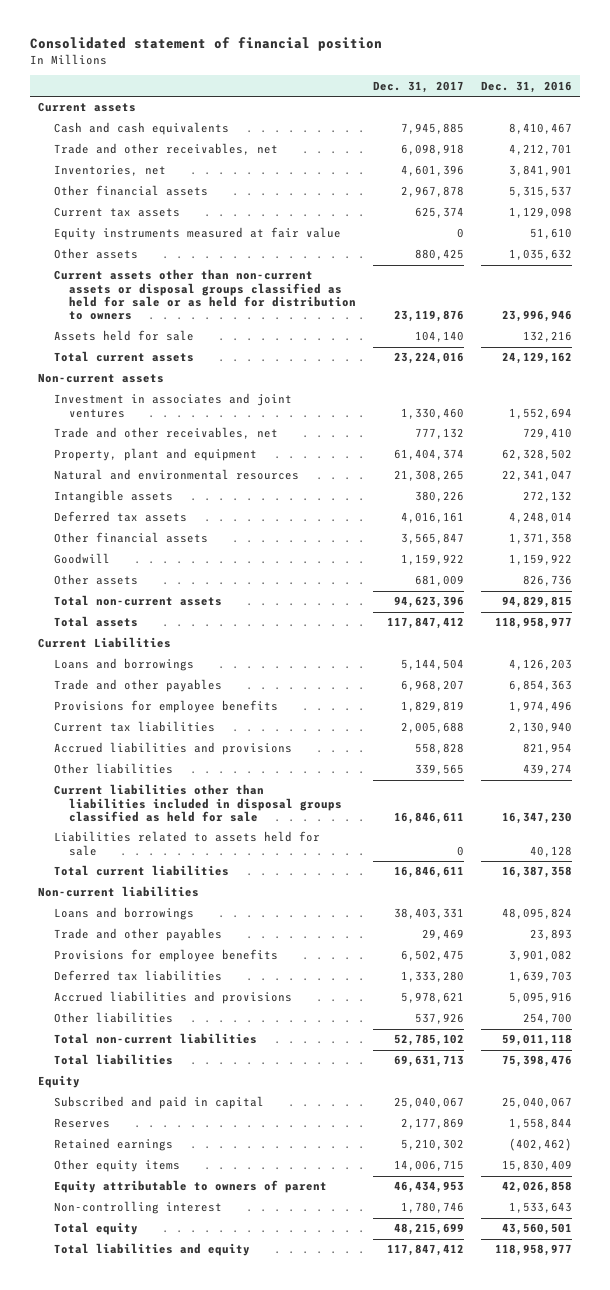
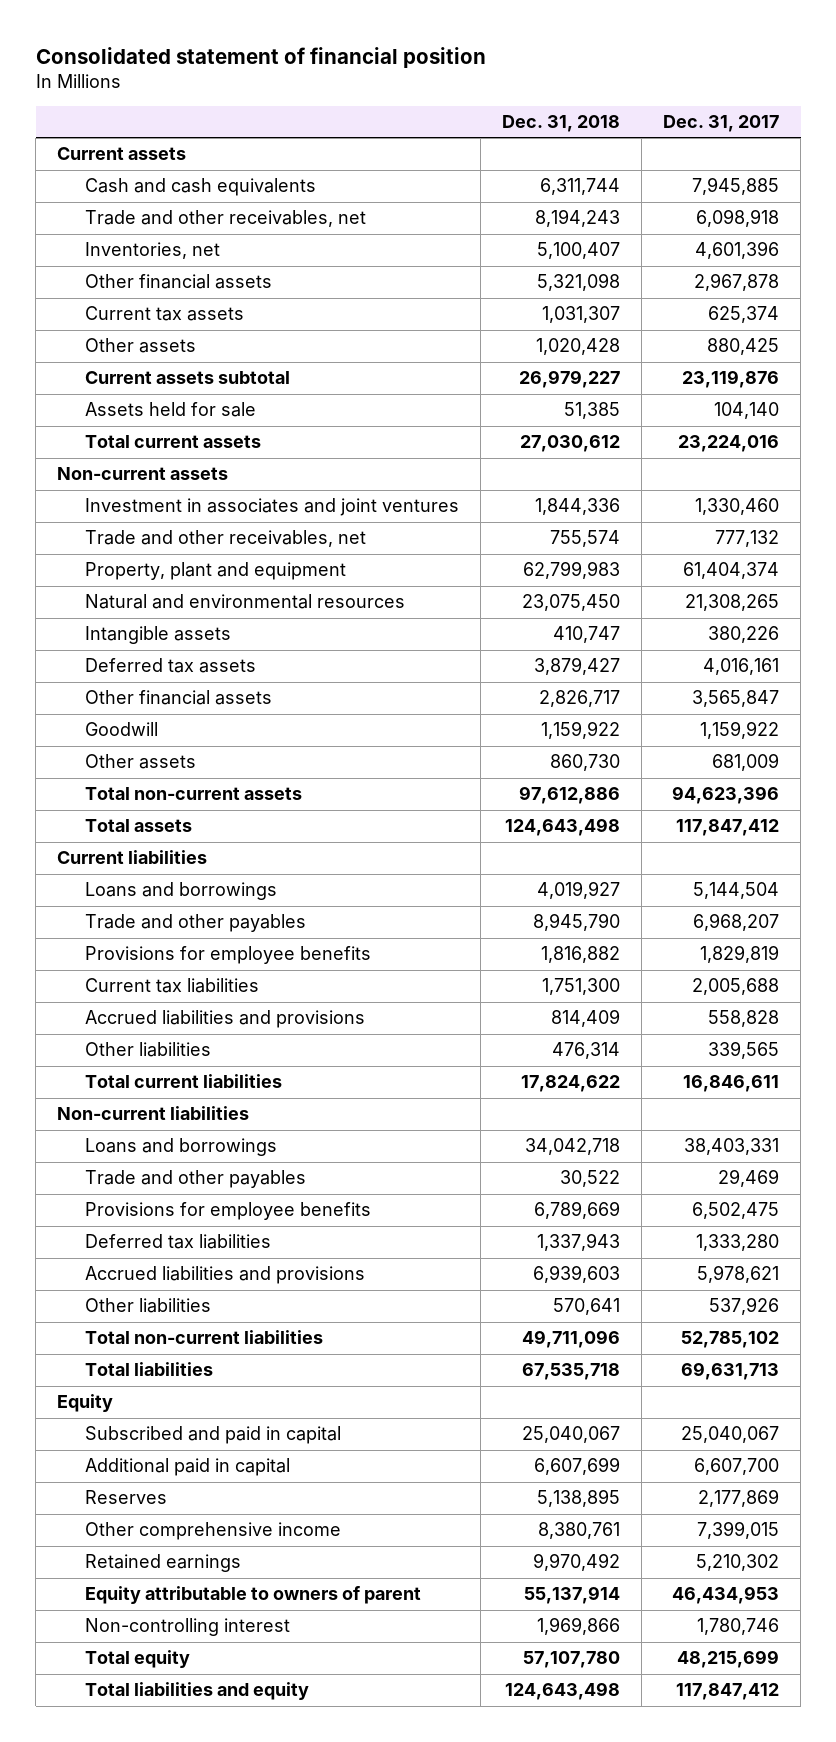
[480,80,572,93] Dec. 31, 2016 -> none
none -> [502,114,621,132] Dec. 31, 2018
[53,227,341,241] Equity instruments measured at fair value -> none
[53,269,357,321] Current assets other than non-current assets or disposal groups classified as held for sale or as held for distribution to owners -> [85,371,291,385] Current assets subtotal
[38,637,172,649] Current Liabilities -> [57,850,208,865] Current liabilities
[53,784,343,823] Current liabilities other than liabilities included in disposal groups classified as held for sale -> none
[53,831,320,856] Liabilities related to assets held for sale -> none
none -> [85,1458,291,1477] Additional paid in capital
none -> [85,1522,342,1541] Other comprehensive income
[53,1159,180,1173] Other equity items -> none

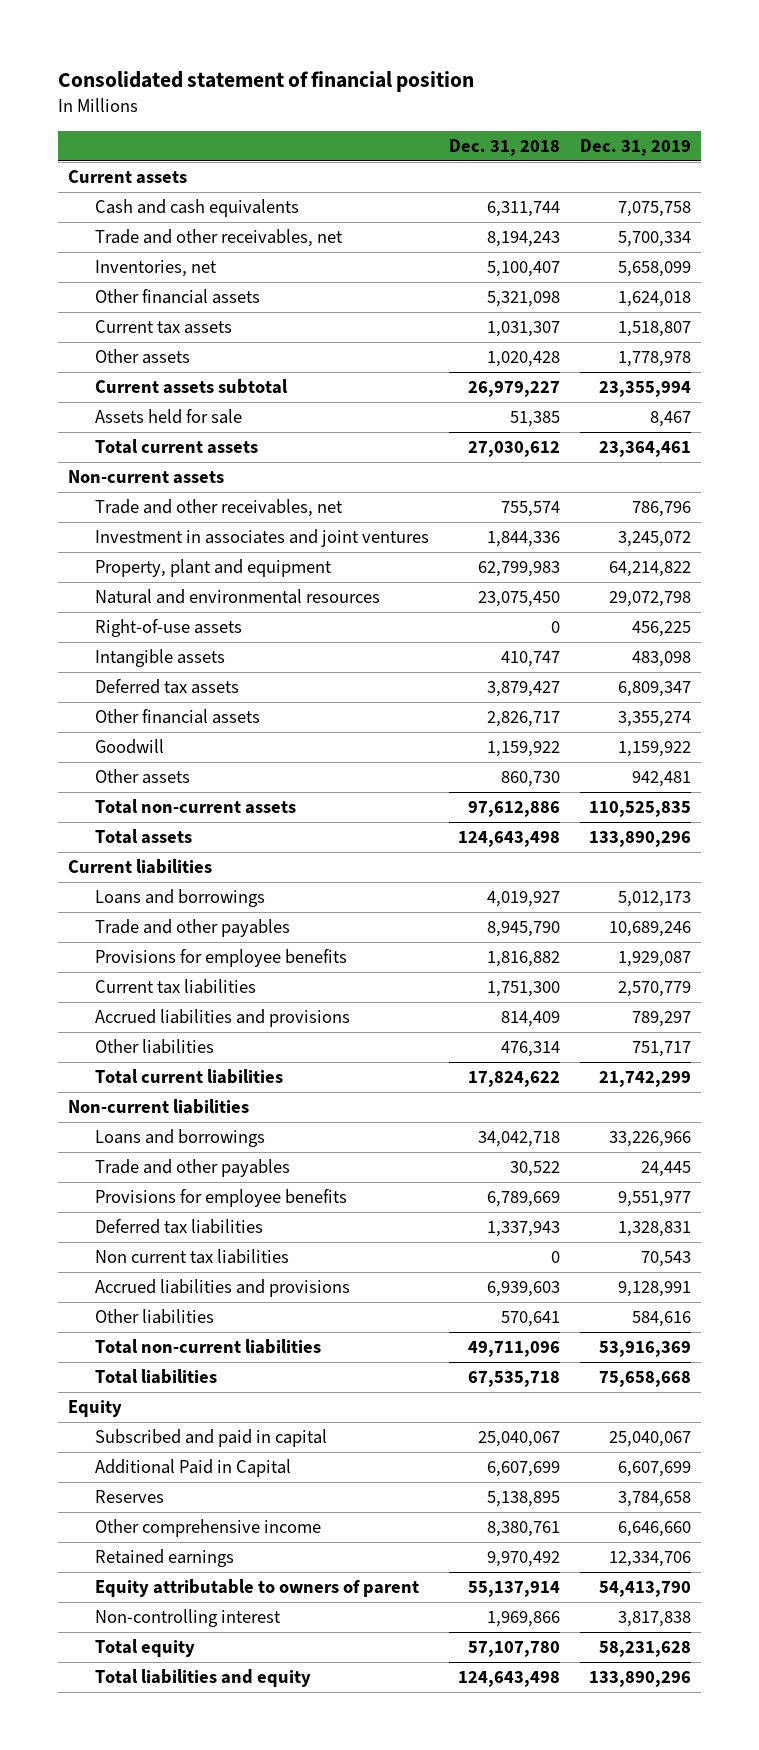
[663,114,780,132] Dec. 31, 2017 -> none
none -> [579,138,691,156] Dec. 31, 2019
[85,498,460,517] Investment in associates and joint ventures -> [94,529,429,548] Investment in associates and joint ventures
none -> [94,619,242,638] Right-of-use assets
none -> [94,1249,289,1265] Non current tax liabilities
[85,1458,291,1477] Additional paid in capital -> [94,1459,291,1478] Additional Paid in Capital

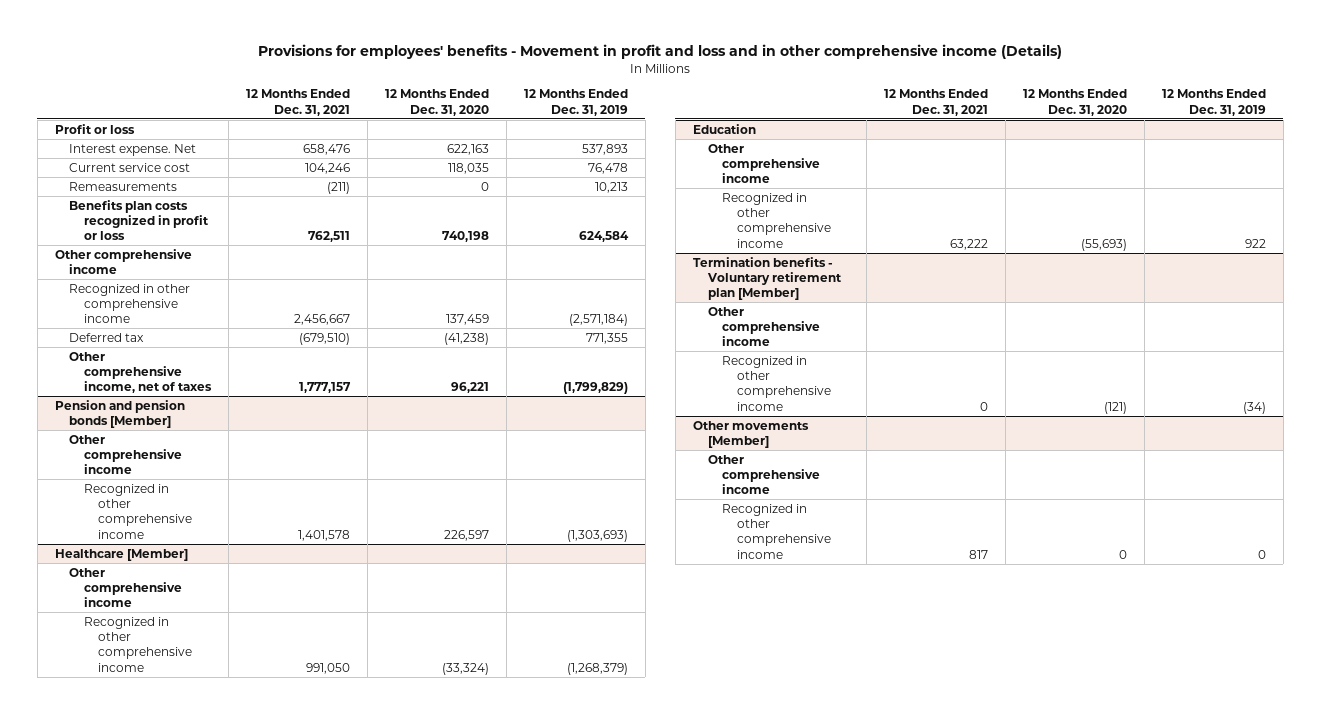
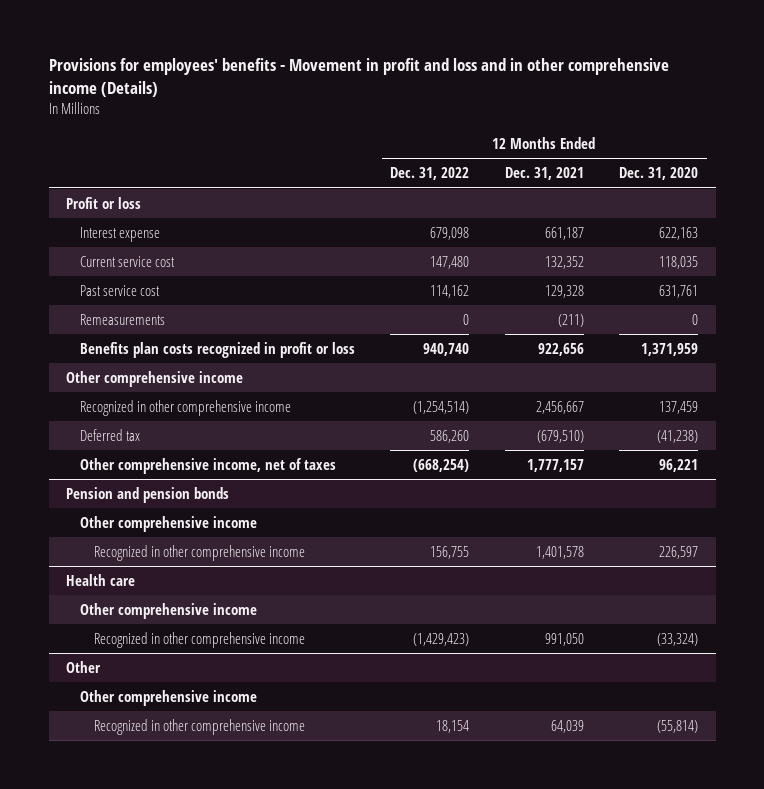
[523,89,628,116] 12 Months Ended Dec. 31, 2019 -> none
none -> [390,167,470,181] Dec. 31, 2022
[69,143,197,156] Interest expense. Net -> [80,226,161,242] Interest expense
[302,143,350,155] 658,476 -> [544,226,584,240] 661,187
[304,162,350,174] 104,246 -> [544,255,584,269] 132,352
none -> [80,284,161,296] Past service cost
[307,231,350,243] 762,511 -> [537,342,584,356] 922,656
[441,231,489,243] 740,198 -> [641,342,699,356] 1,371,959
[54,399,185,428] Pension and pension bonds [Member] -> [66,486,230,503] Pension and pension bonds
[54,548,188,561] Healthcare [Member] -> [66,573,136,586] Health care
[692,123,756,134] Education -> none
[707,143,821,184] Other comprehensive income -> none
[722,192,831,248] Recognized in other comprehensive income -> none
[692,256,842,301] Termination benefits - Voluntary retirement plan [Member] -> none
[707,306,821,347] Other comprehensive income -> none
[722,355,831,411] Recognized in other comprehensive income -> none
[692,420,809,448] Other movements [Member] -> [66,660,102,673] Other
[968,549,988,559] 817 -> [550,719,584,733] 64,039
[1118,549,1127,559] 0 -> [657,719,699,733] (55,814)

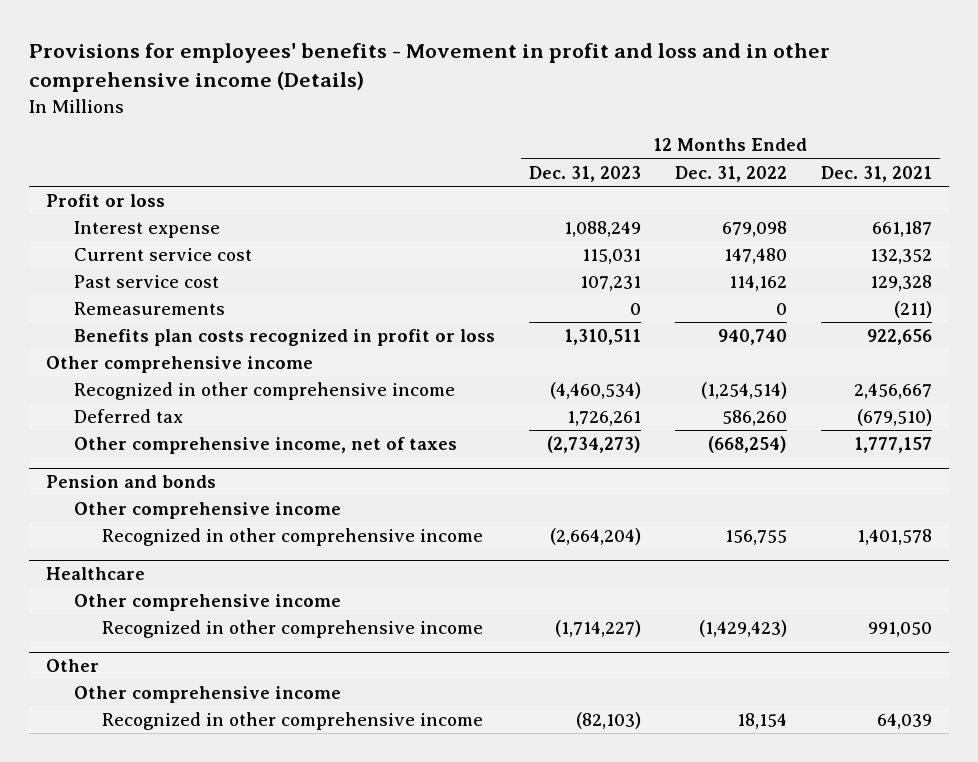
[619,167,699,181] Dec. 31, 2020 -> none
none -> [529,165,642,182] Dec. 31, 2023
[66,486,230,503] Pension and pension bonds -> [46,475,217,489] Pension and bonds
[66,573,136,586] Health care -> [46,567,146,581] Healthcare

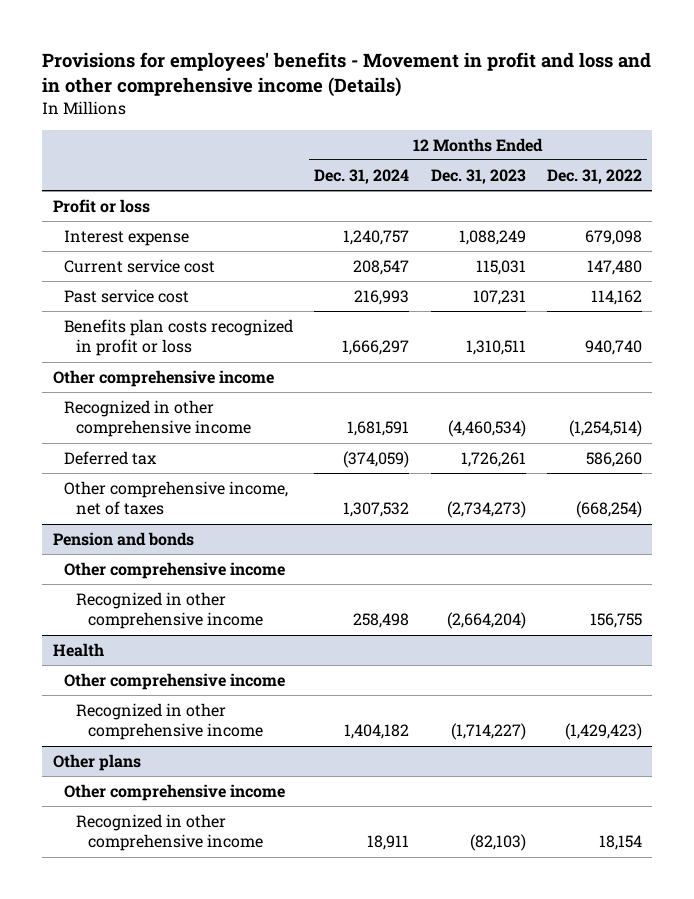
[820,165,932,182] Dec. 31, 2021 -> none
none -> [314,168,410,184] Dec. 31, 2024
[74,302,226,316] Remeasurements -> none
[46,567,146,581] Healthcare -> [52,642,104,657] Health
[46,659,100,673] Other -> [52,753,141,771] Other plans

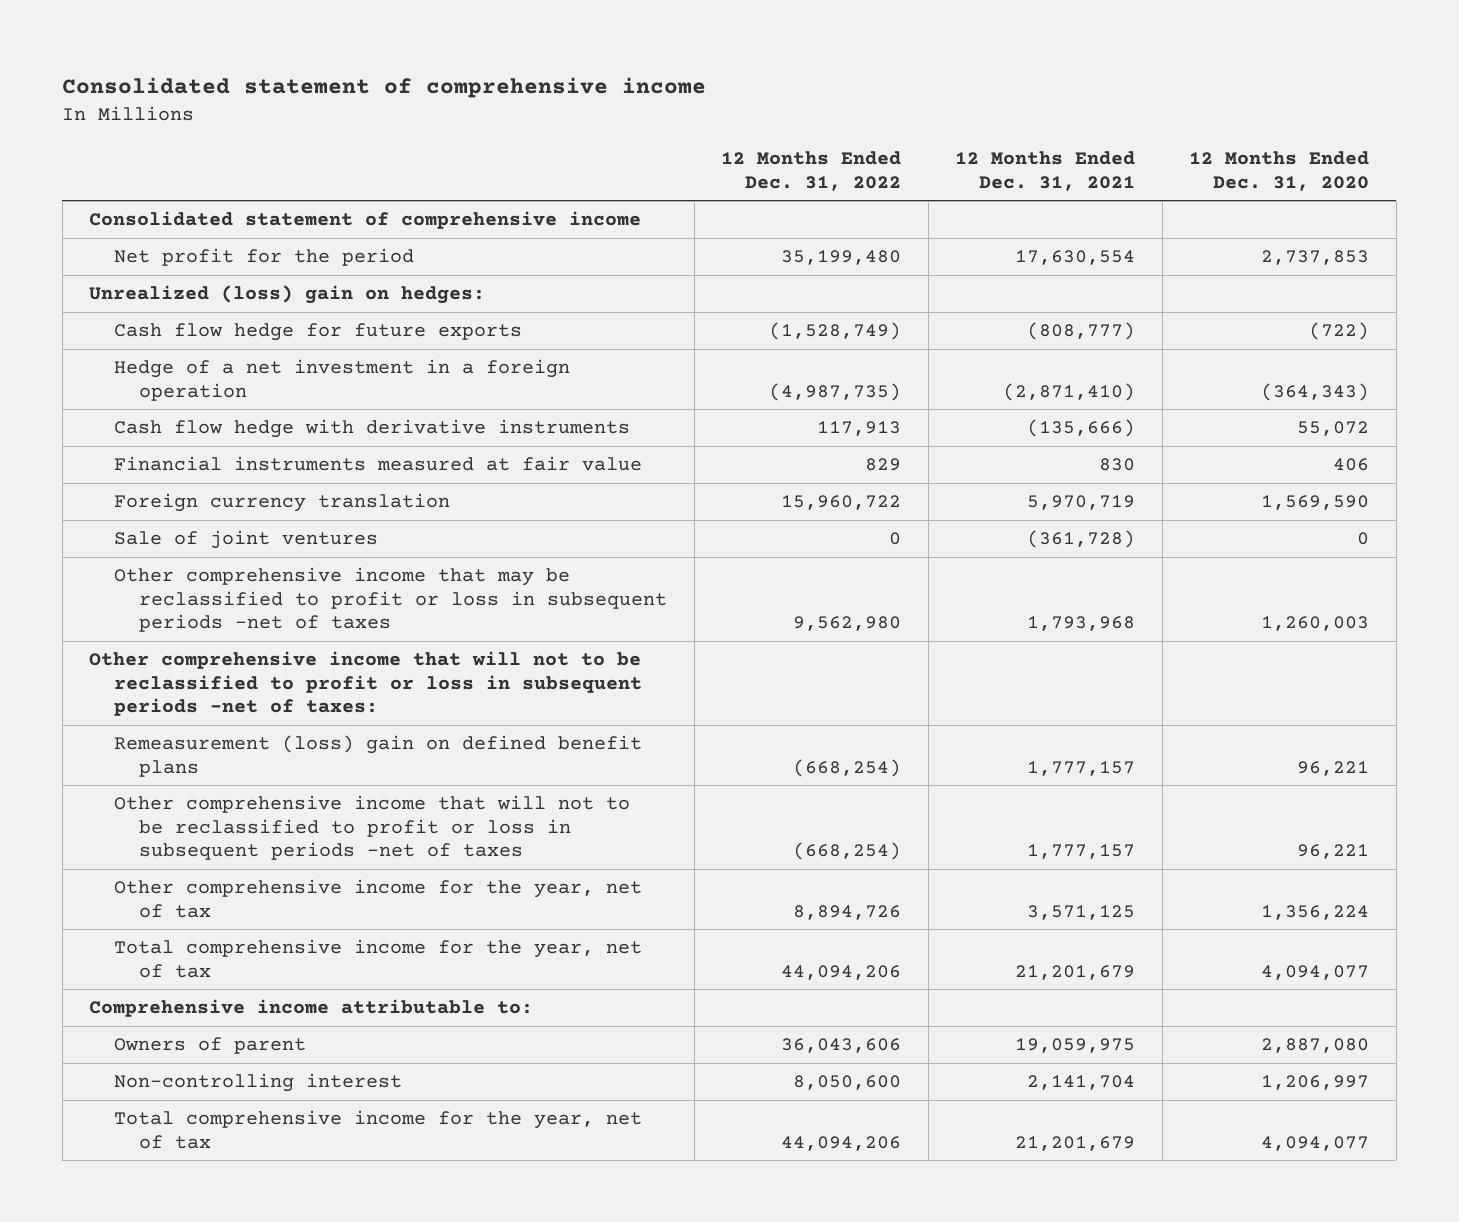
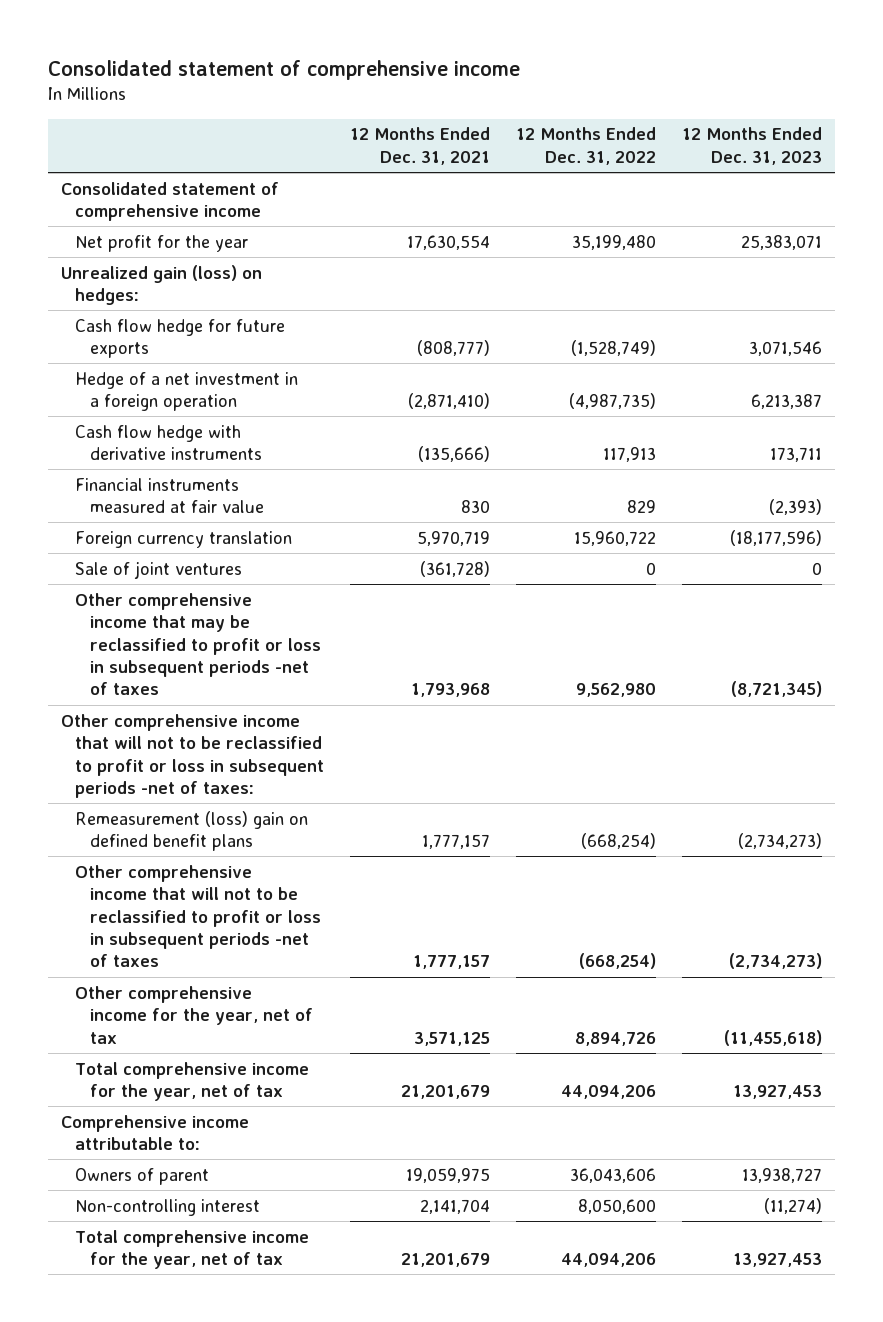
[1189,151,1370,191] 12 Months Ended Dec. 31, 2020 -> none
none -> [681,127,822,165] 12 Months Ended Dec. 31, 2023
[114,248,415,267] Net profit for the period -> [75,234,249,252] Net profit for the year
[89,285,486,305] Unrealized (loss) gain on hedges: -> [60,264,262,306] Unrealized gain (loss) on hedges:

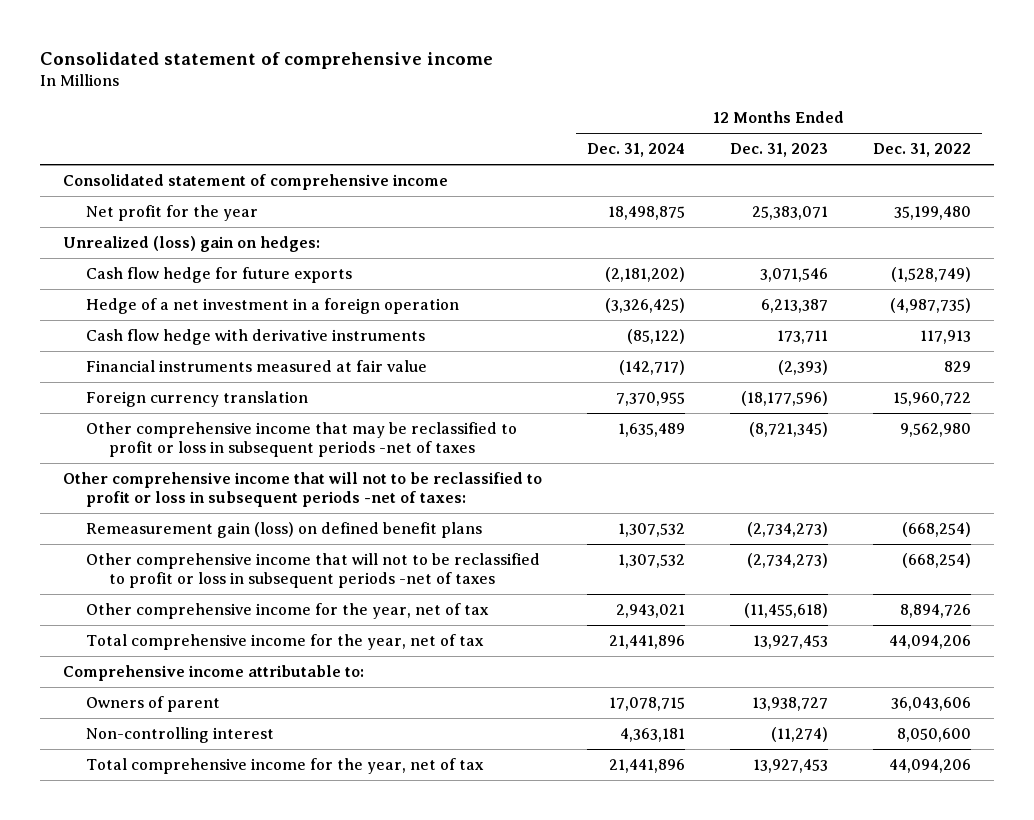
[350,127,491,165] 12 Months Ended Dec. 31, 2021 -> none
none -> [586,143,685,158] Dec. 31, 2024
[60,264,262,306] Unrealized gain (loss) on hedges: -> [62,235,320,252] Unrealized (loss) gain on hedges:
[75,560,243,579] Sale of joint ventures -> none
[75,810,309,852] Remeasurement (loss) gain on defined benefit plans -> [85,521,482,538] Remeasurement gain (loss) on defined benefit plans

